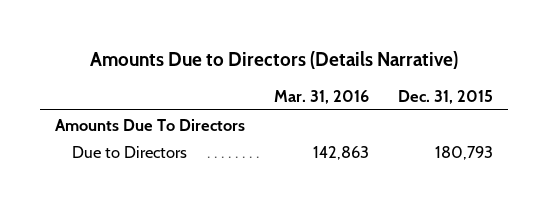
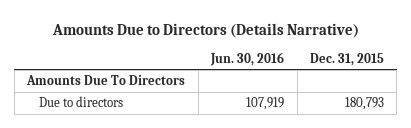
[273,90,369,105] Mar. 31, 2016 -> none
none -> [210,51,285,66] Jun. 30, 2016
[72,145,188,158] Due to Directors -> [38,96,123,108] Due to directors

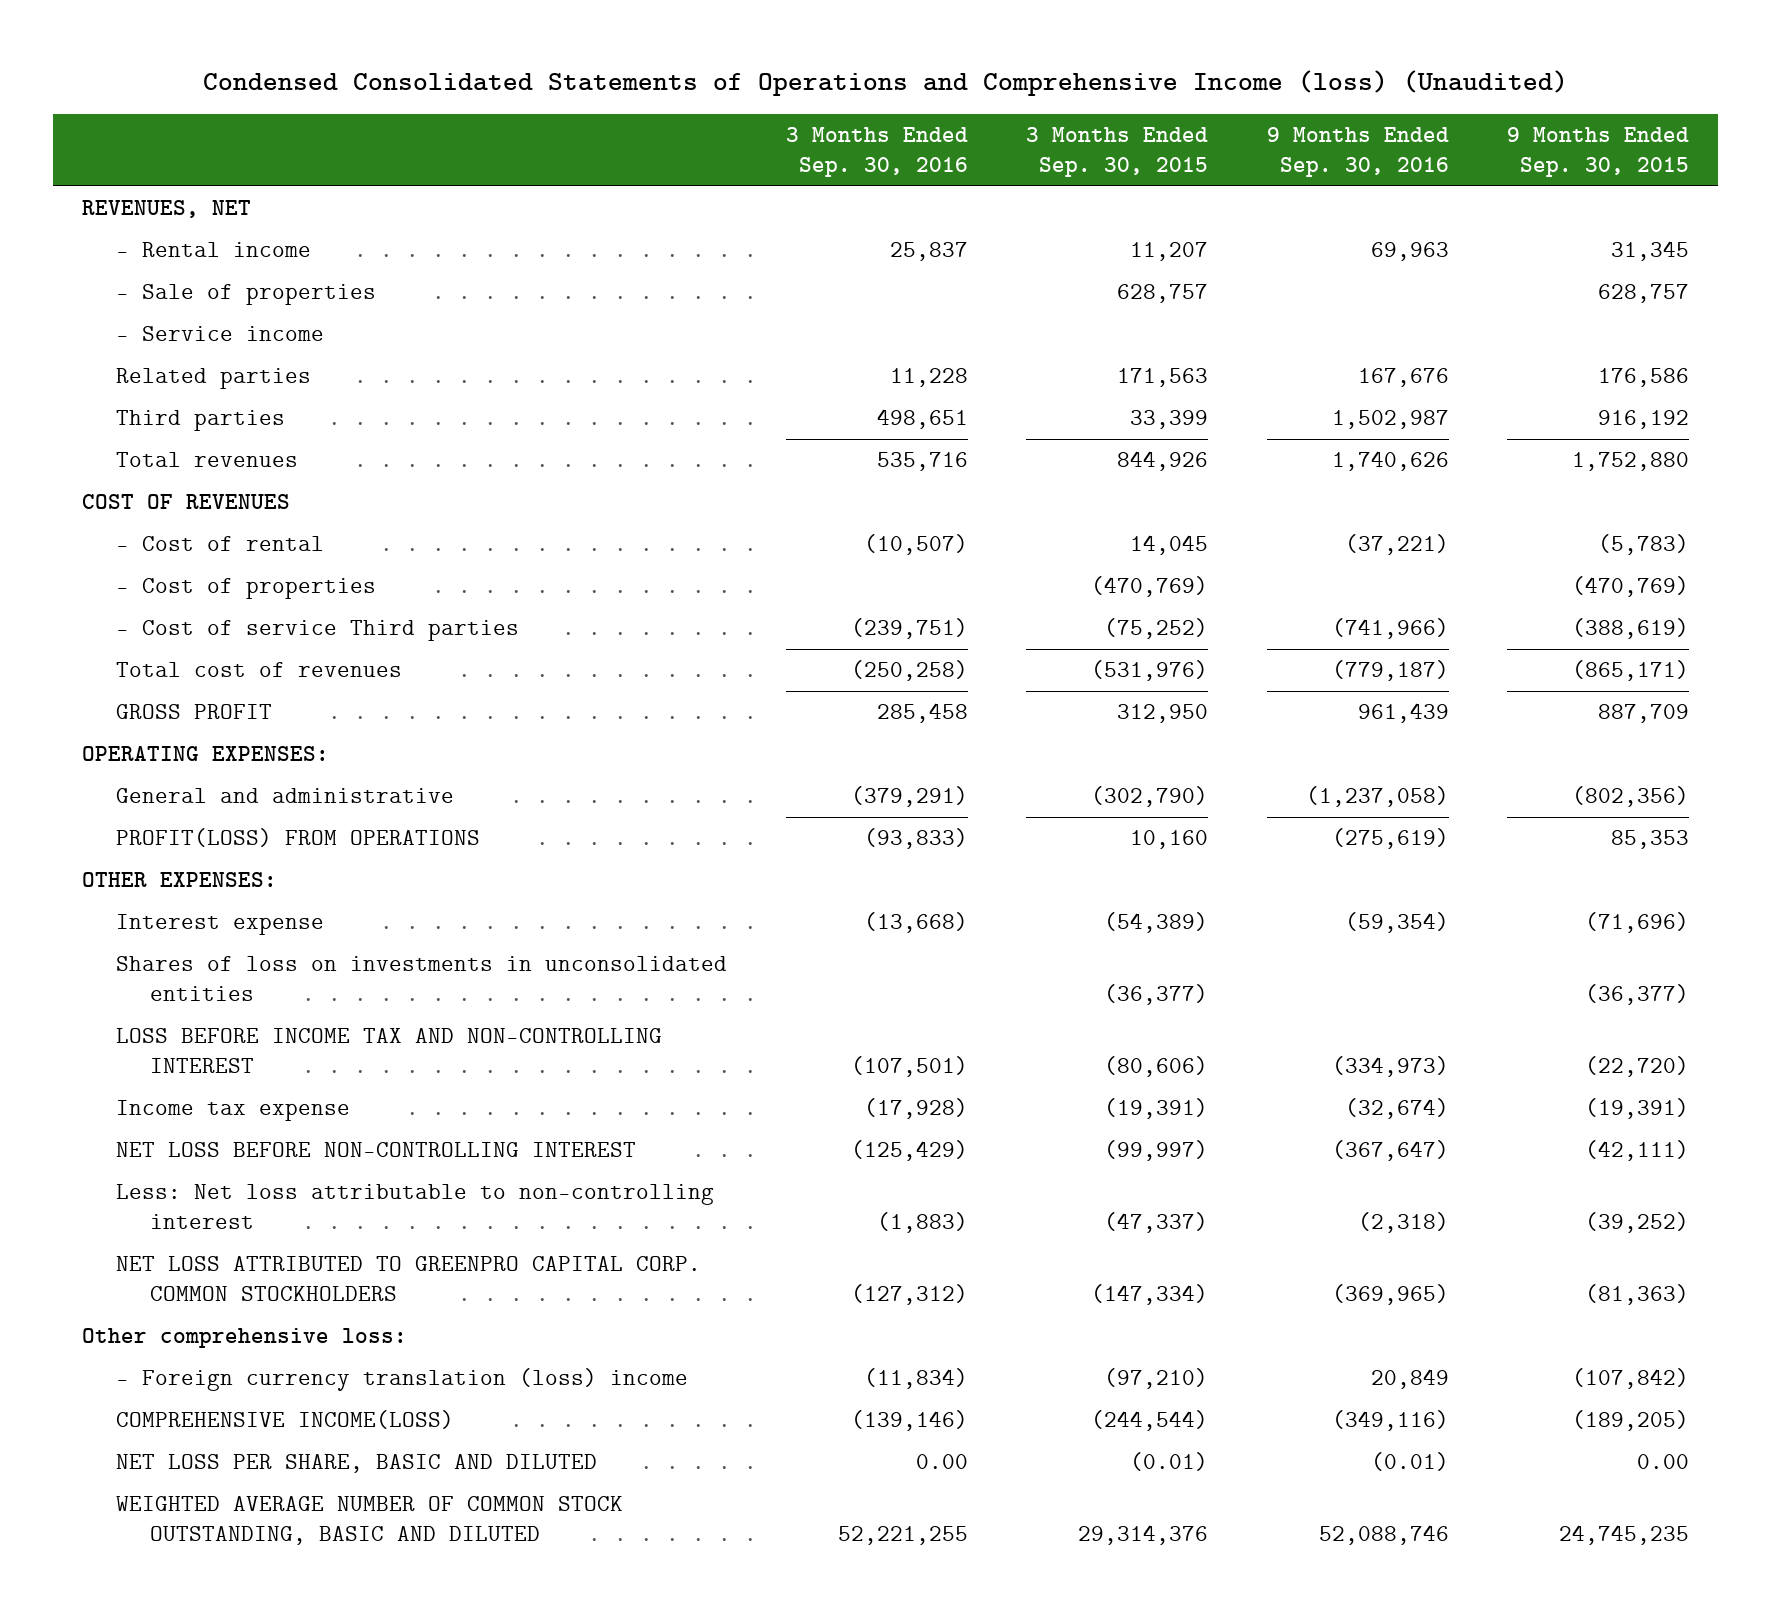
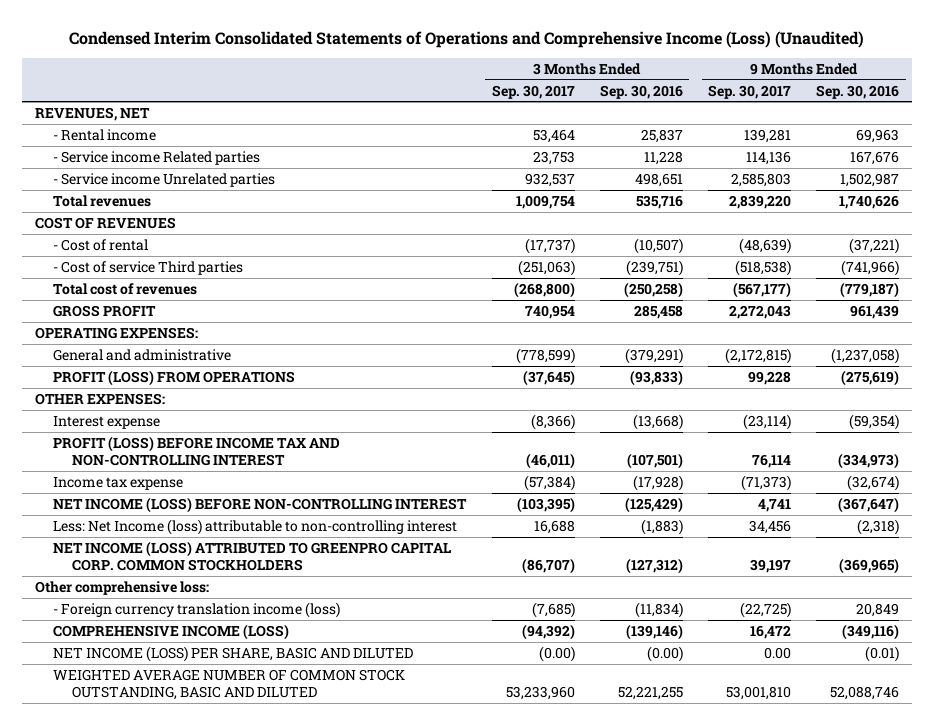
[202,70,1568,97] Condensed Consolidated Statements of Operations and Comprehensive Income (loss) (Unaudited) -> [69,31,865,49] Condensed Interim Consolidated Statements of Operations and Comprehensive Income (Loss) (Unaudited)
[1026,127,1209,178] 3 Months Ended Sep. 30, 2015 -> none
[1507,127,1690,178] 9 Months Ended Sep. 30, 2015 -> none
none -> [491,84,575,99] Sep. 30, 2017
none -> [708,84,792,99] Sep. 30, 2017
[116,284,377,306] - Sale of properties -> none
[116,326,325,342] - Service income -> none
[116,368,312,390] Related parties -> [53,150,261,165] - Service income Related parties
[116,410,286,432] Third parties -> [53,172,276,187] - Service income Unrelated parties
[116,578,377,600] - Cost of properties -> none
[116,828,481,848] PROFIT(LOSS) FROM OPERATIONS -> [53,369,296,386] PROFIT (LOSS) FROM OPERATIONS
[116,956,728,1001] Shares of loss on investments in unconsolidated entities -> none
[116,1028,663,1073] LOSS BEFORE INCOME TAX AND NON-CONTROLLING INTEREST -> [53,435,341,466] PROFIT (LOSS) BEFORE INCOME TAX AND NON-CONTROLLING INTEREST
[116,1142,637,1158] NET LOSS BEFORE NON-CONTROLLING INTEREST -> [53,496,468,513] NET INCOME (LOSS) BEFORE NON-CONTROLLING INTEREST
[116,1184,715,1229] Less: Net loss attributable to non-controlling interest -> [53,518,458,535] Less: Net Income (loss) attributable to non-controlling interest
[116,1256,702,1301] NET LOSS ATTRIBUTED TO GREENPRO CAPITAL CORP. COMMON STOCKHOLDERS -> [53,540,452,571] NET INCOME (LOSS) ATTRIBUTED TO GREENPRO CAPITAL CORP. COMMON STOCKHOLDERS
[116,1368,689,1392] - Foreign currency translation (loss) income -> [53,601,341,618] - Foreign currency translation income (loss)
[116,1410,455,1430] COMPREHENSIVE INCOME(LOSS) -> [53,623,290,640] COMPREHENSIVE INCOME (LOSS)
[116,1454,598,1474] NET LOSS PER SHARE, BASIC AND DILUTED -> [53,645,414,662] NET INCOME (LOSS) PER SHARE, BASIC AND DILUTED
[915,1454,968,1470] 0.00 -> [646,645,683,662] (0.00)

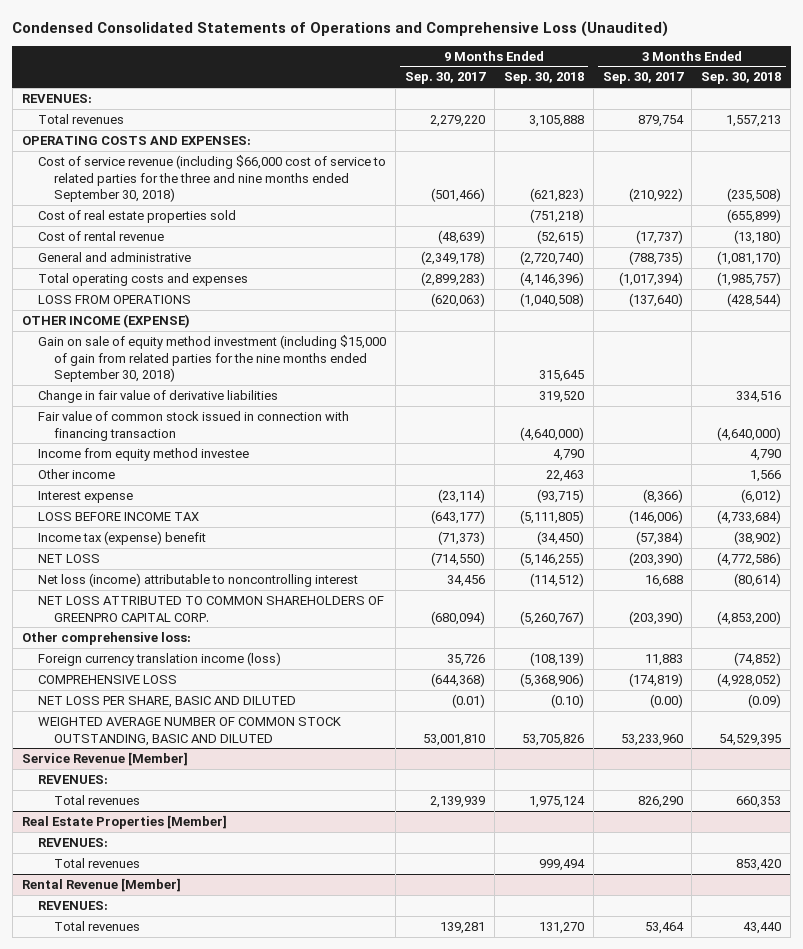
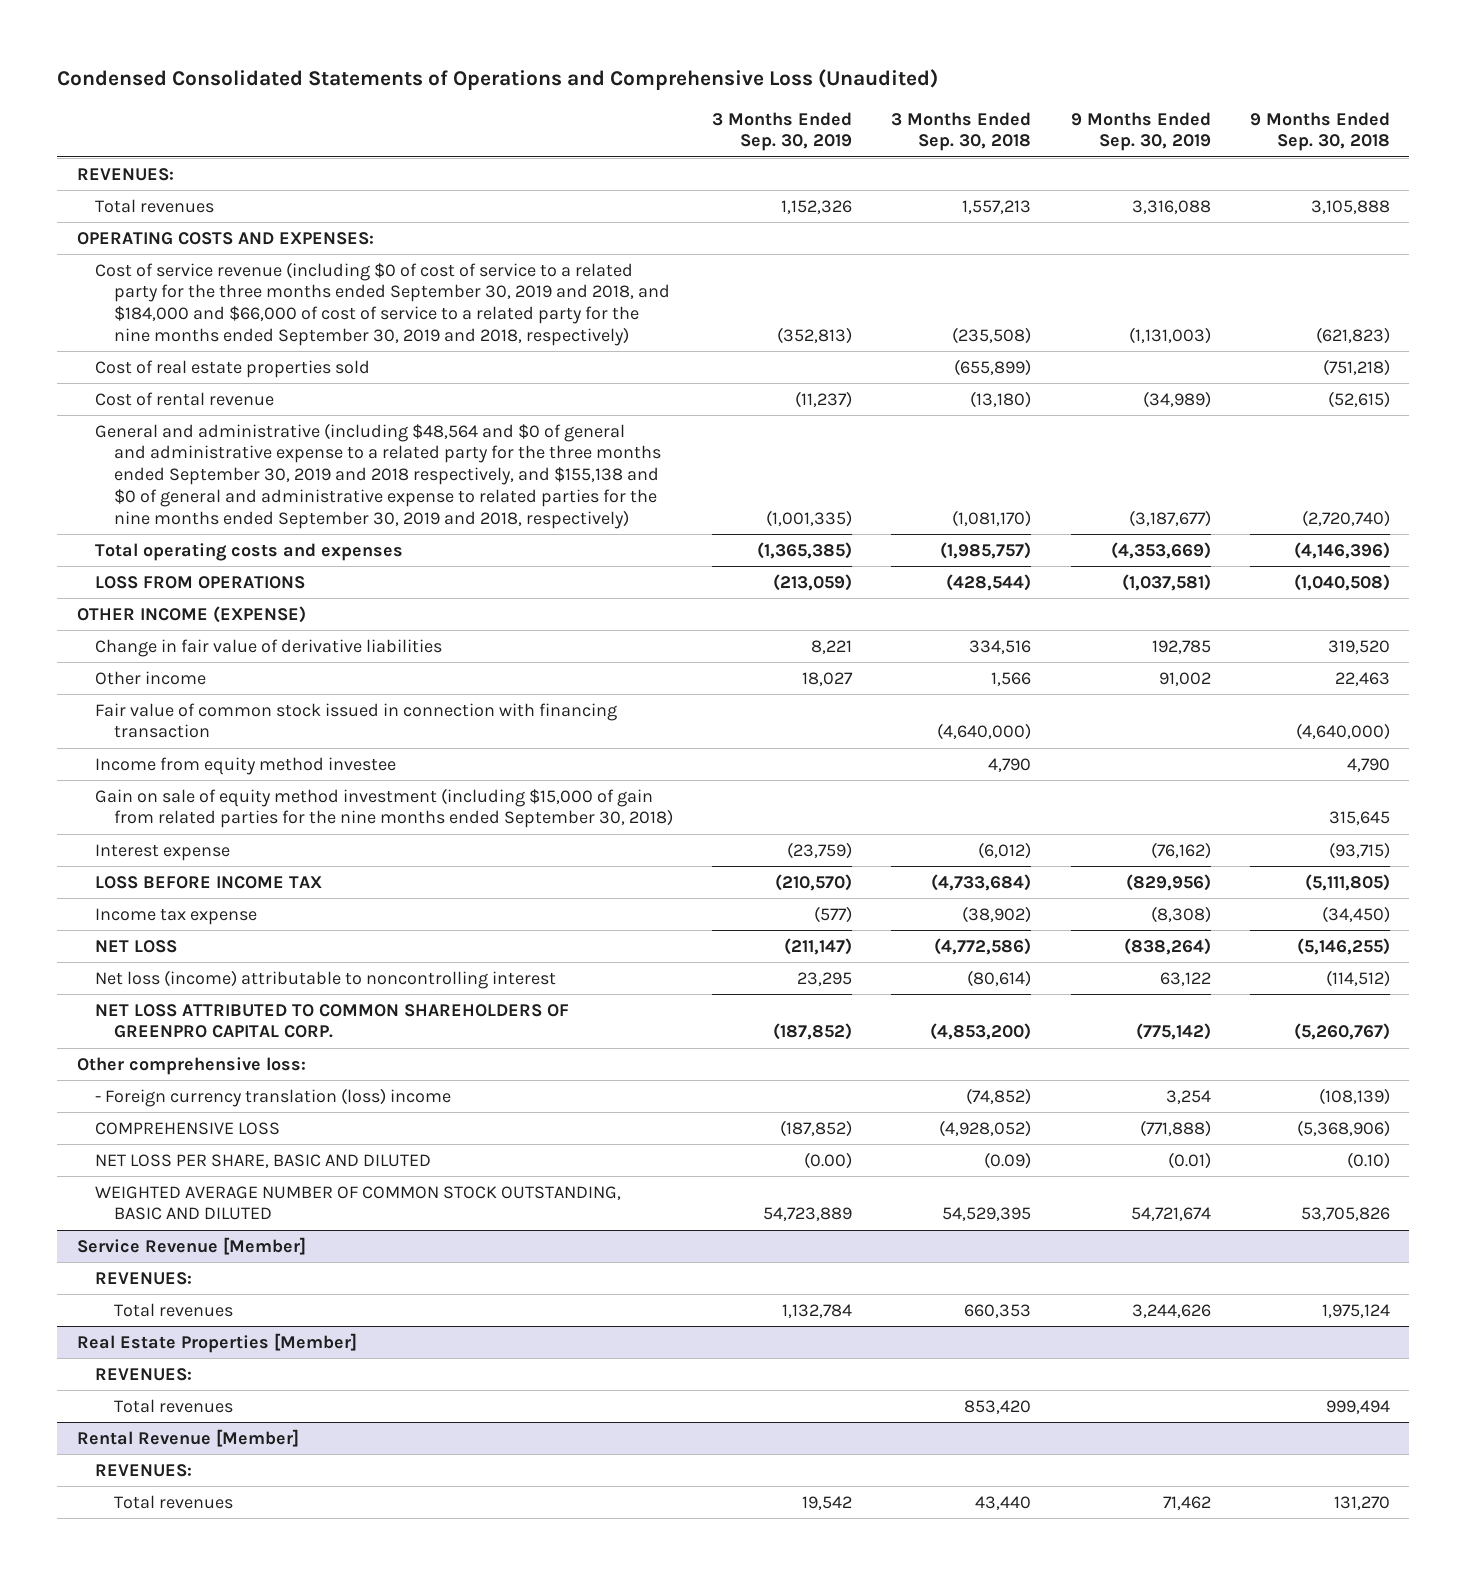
[404,72,486,85] Sep. 30, 2017 -> none
[602,72,684,85] Sep. 30, 2017 -> none
none -> [712,111,853,152] 3 Months Ended Sep. 30, 2019
none -> [1070,111,1211,152] 9 Months Ended Sep. 30, 2019
[37,155,386,203] Cost of service revenue (including $66,000 cost of service to related parties for the three and nine months ended September 30, 2018) -> [95,261,670,346] Cost of service revenue (including $0 of cost of service to a related party for the three months ended September 30, 2019 and 2018, and $184,000 and $66,000 of cost of service to a related party for the nine months ended September 30, 2019 and 2018, respectively)
[37,252,191,263] General and administrative -> [95,422,661,529] General and administrative (including $48,564 and $0 of general and administrative expense to a related party for the three months ended September 30, 2019 and 2018 respectively, and $155,138 and $0 of general and administrative expense to related parties for the nine months ended September 30, 2019 and 2018, respectively)
[37,469,115,480] Other income -> [95,670,207,685] Other income
[37,335,386,383] Gain on sale of equity method investment (including $15,000 of gain from related parties for the nine months ended September 30, 2018) -> [95,787,673,829] Gain on sale of equity method investment (including $15,000 of gain from related parties for the nine months ended September 30, 2018)
[37,531,206,546] Income tax (expense) benefit -> [95,907,258,925] Income tax expense
[37,652,281,667] Foreign currency translation income (loss) -> [95,1087,452,1107] - Foreign currency translation (loss) income

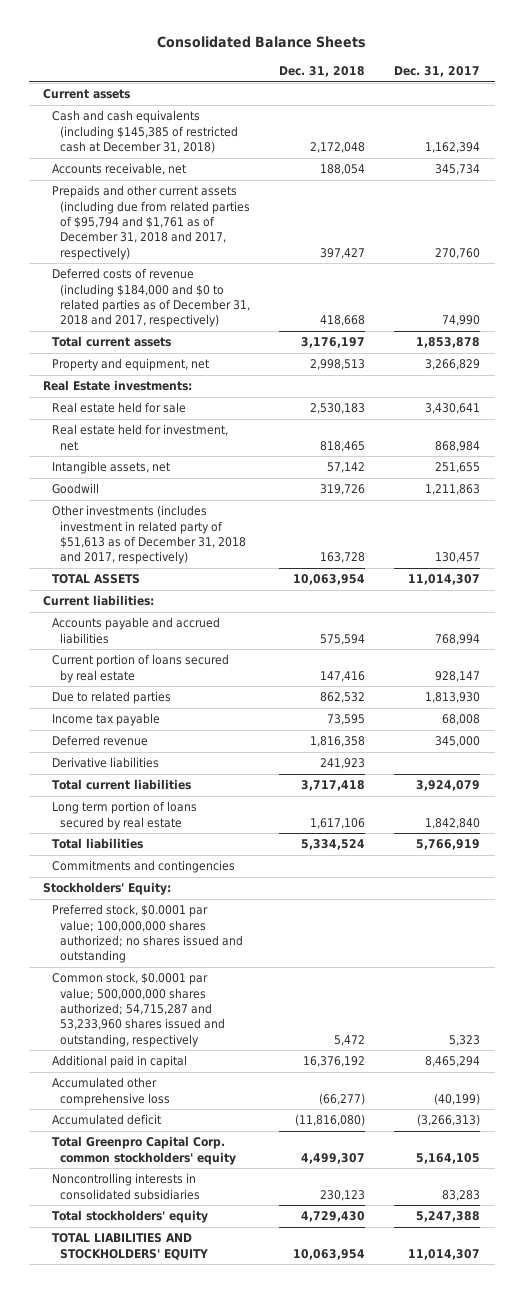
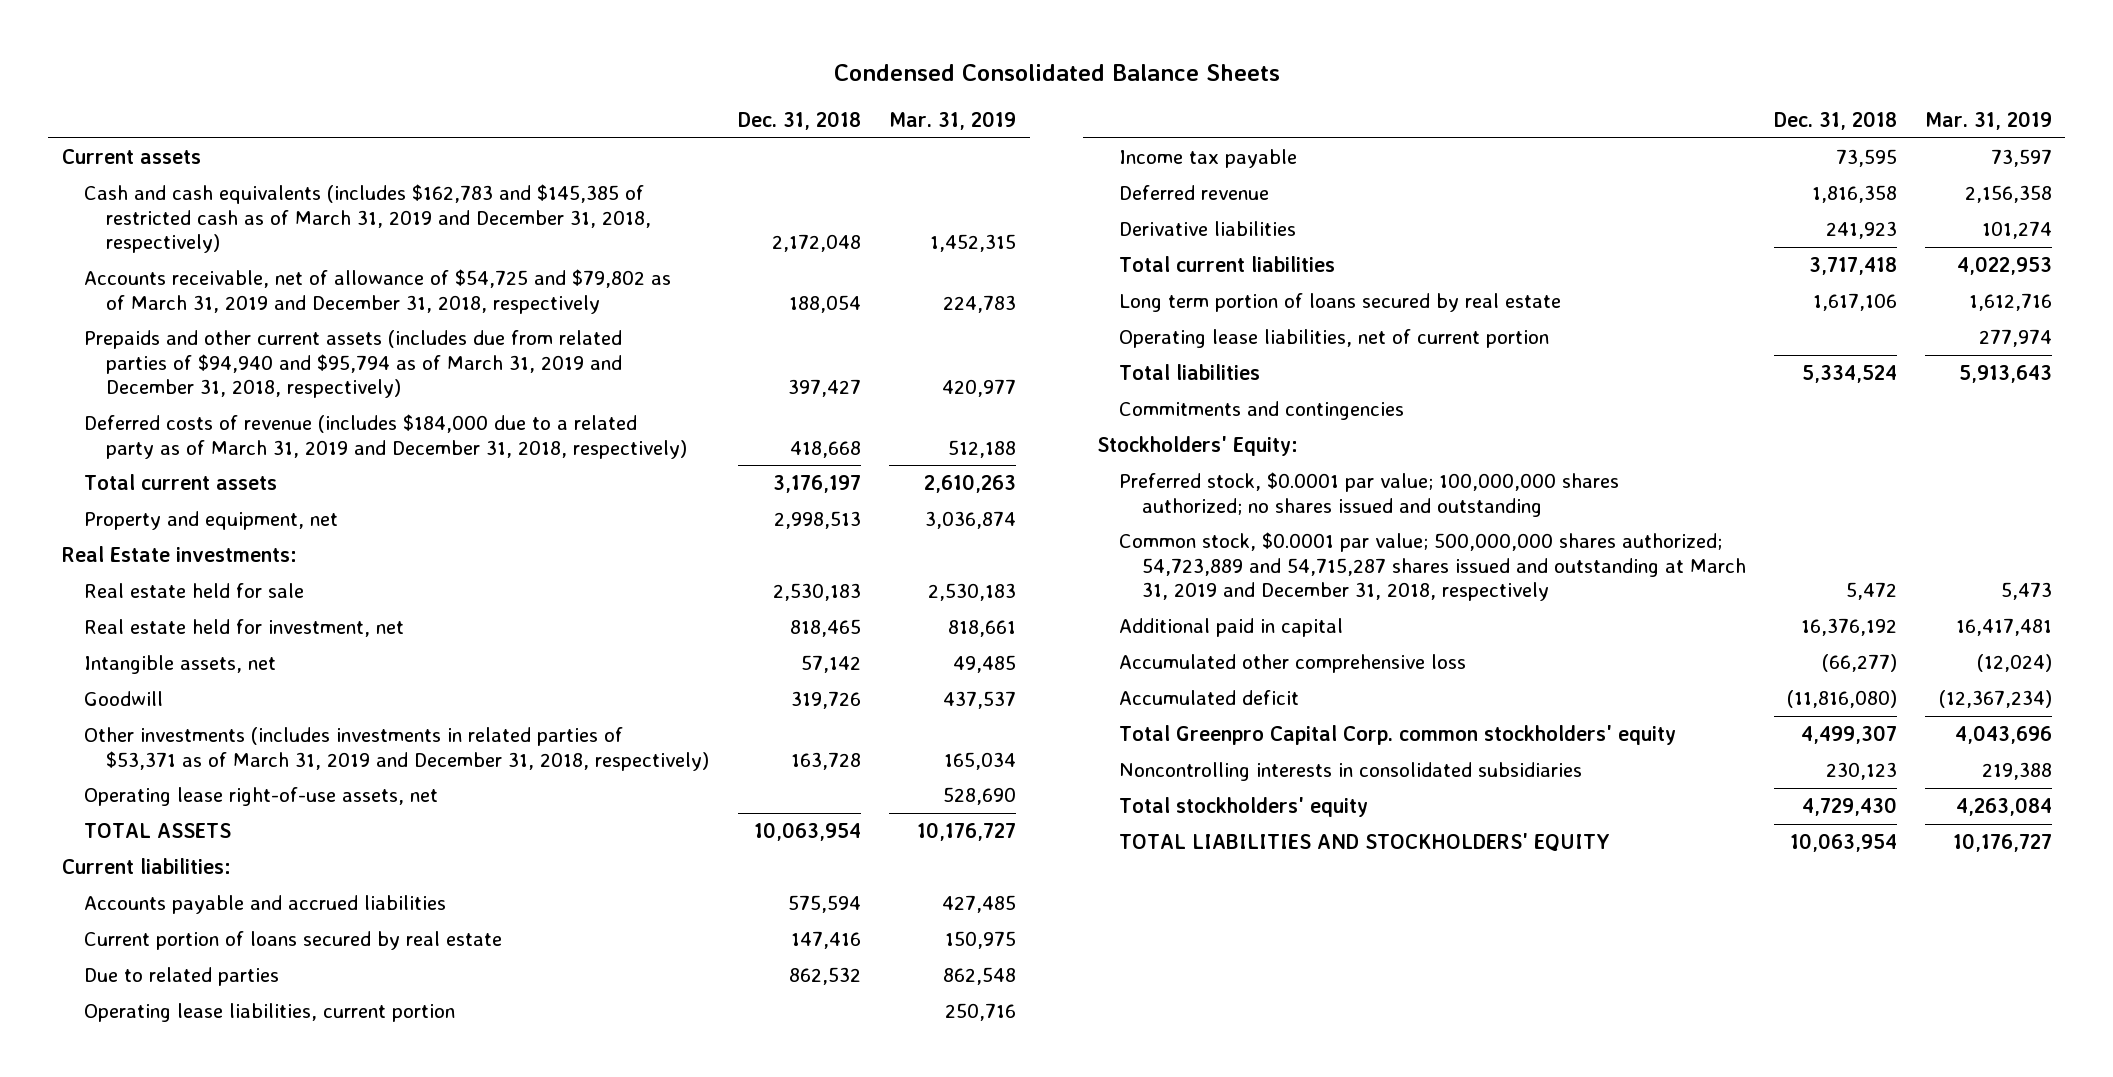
[156,36,366,49] Consolidated Balance Sheets -> [833,63,1280,81] Condensed Consolidated Balance Sheets
[394,65,481,77] Dec. 31, 2017 -> none
none -> [889,111,1017,131] Mar. 31, 2019
[51,110,239,154] Cash and cash equivalents (including $145,385 of restricted cash at December 31, 2018) -> [84,183,652,254] Cash and cash equivalents (includes $162,783 and $145,385 of restricted cash as of March 31, 2019 and December 31, 2018, respectively)
[51,163,186,176] Accounts receivable, net -> [84,268,672,314] Accounts receivable, net of allowance of $54,725 and $79,802 as of March 31, 2019 and December 31, 2018, respectively
[51,185,251,260] Prepaids and other current assets (including due from related parties of $95,794 and $1,761 as of December 31, 2018 and 2017, respectively) -> [84,329,623,399] Prepaids and other current assets (includes due from related parties of $94,940 and $95,794 as of March 31, 2019 and December 31, 2018, respectively)
[51,268,251,328] Deferred costs of revenue (including $184,000 and $0 to related parties as of December 31, 2018 and 2017, respectively) -> [84,413,688,459] Deferred costs of revenue (includes $184,000 due to a related party as of March 31, 2019 and December 31, 2018, respectively)
[51,505,247,565] Other investments (includes investment in related party of $51,613 as of December 31, 2018 and 2017, respectively) -> [84,726,710,771] Other investments (includes investments in related parties of $53,371 as of March 31, 2019 and December 31, 2018, respectively)
none -> [84,786,439,806] Operating lease right-of-use assets, net
none -> [84,1002,456,1022] Operating lease liabilities, current portion
none -> [1119,328,1550,348] Operating lease liabilities, net of current portion
[51,972,226,1047] Common stock, $0.0001 par value; 500,000,000 shares authorized; 54,715,287 and 53,233,960 shares issued and outstanding, respectively -> [1119,531,1746,602] Common stock, $0.0001 par value; 500,000,000 shares authorized; 54,723,889 and 54,715,287 shares issued and outstanding at March 31, 2019 and December 31, 2018, respectively

